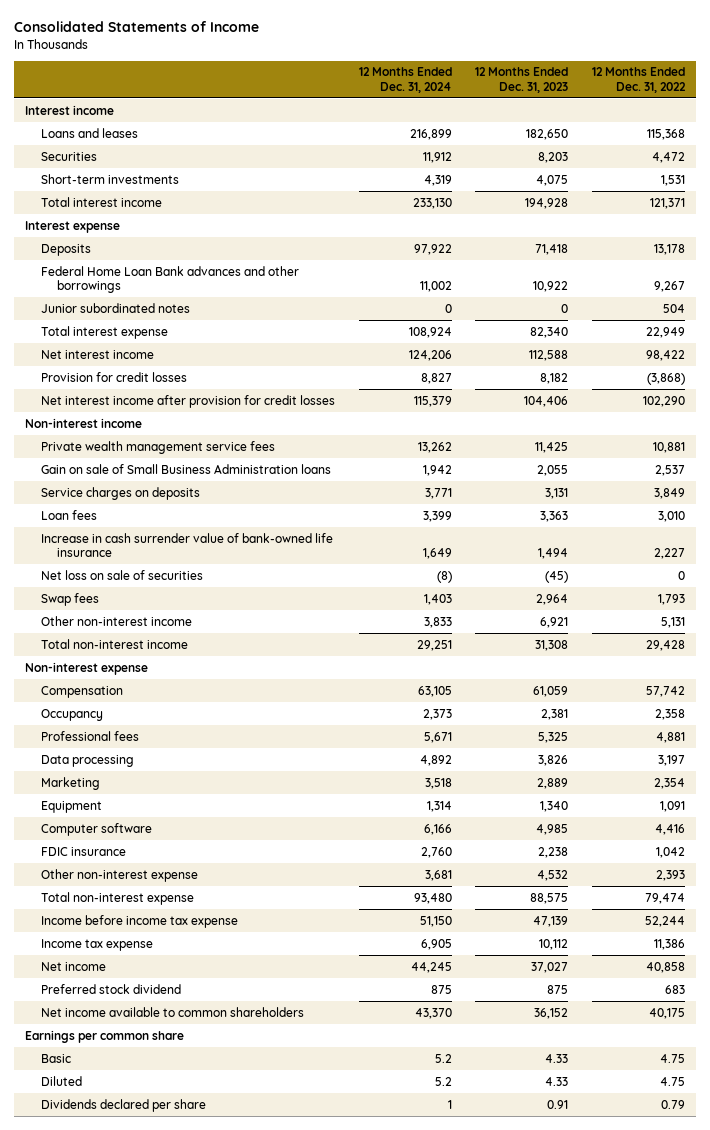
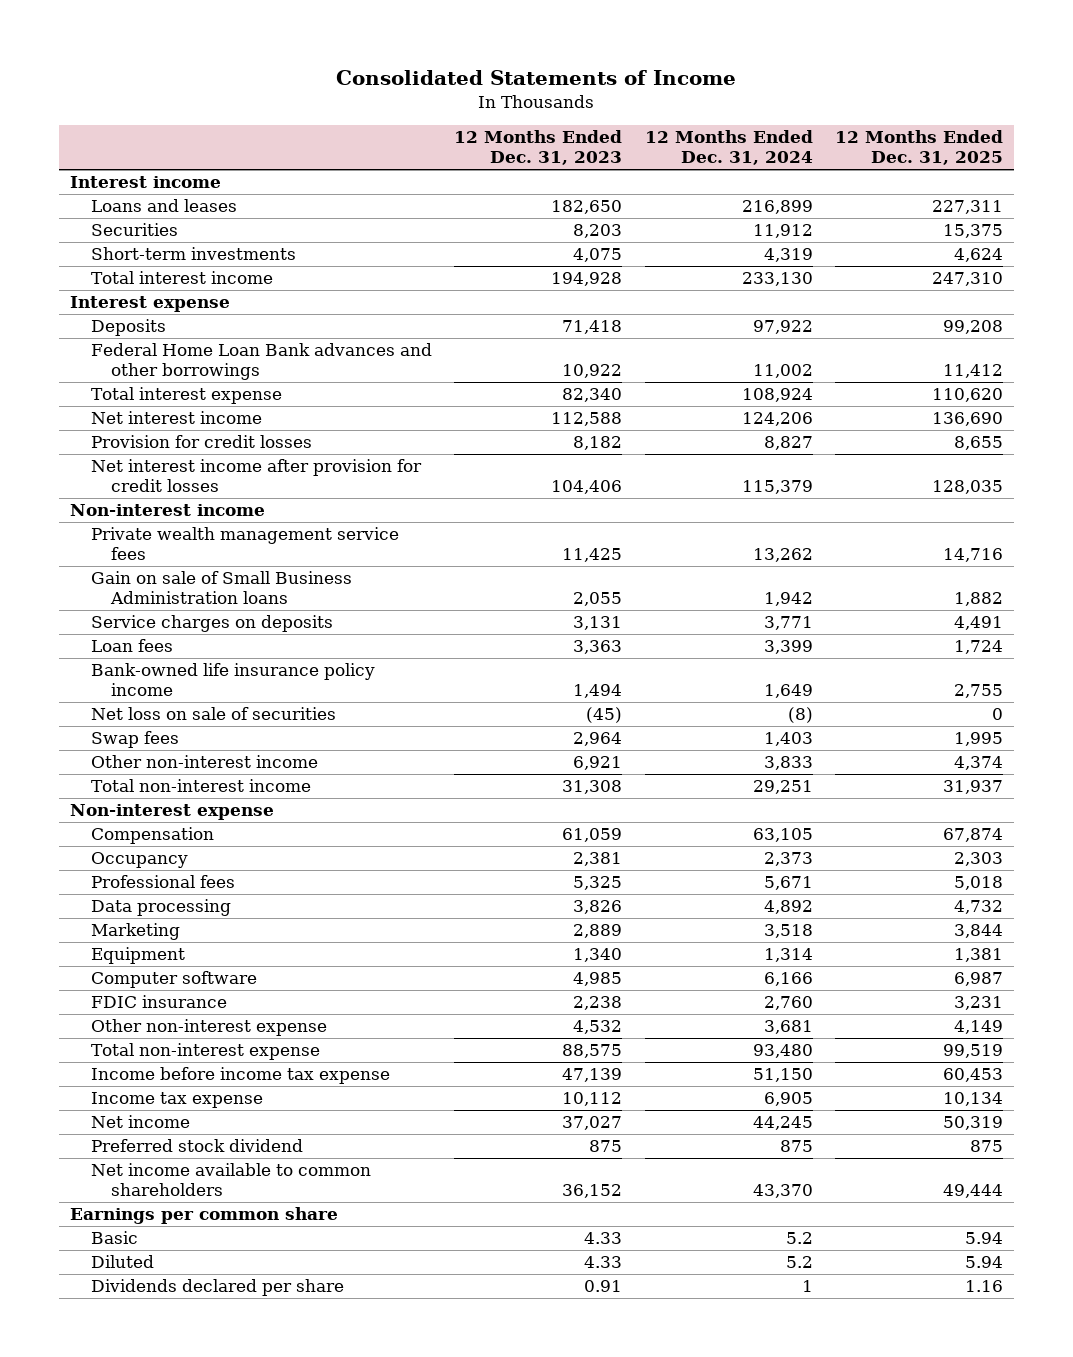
[591,67,686,93] 12 Months Ended Dec. 31, 2022 -> none
none -> [834,130,1003,166] 12 Months Ended Dec. 31, 2025
[41,302,191,313] Junior subordinated notes -> none
[41,532,334,557] Increase in cash surrender value of bank-owned life insurance -> [90,663,375,697] Bank-owned life insurance policy income

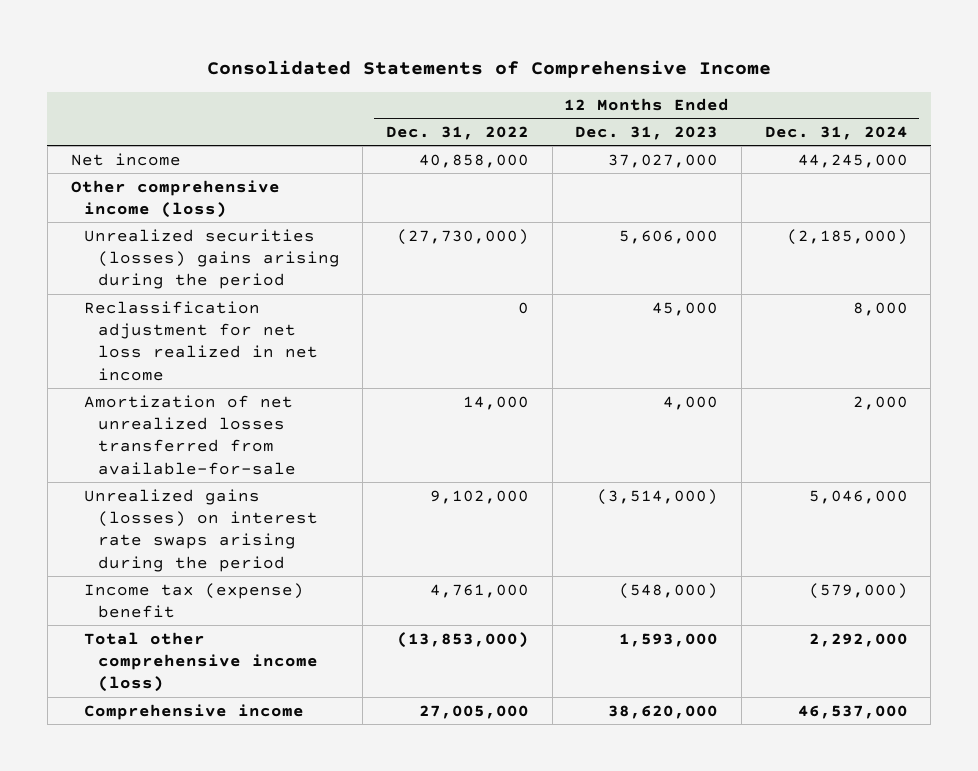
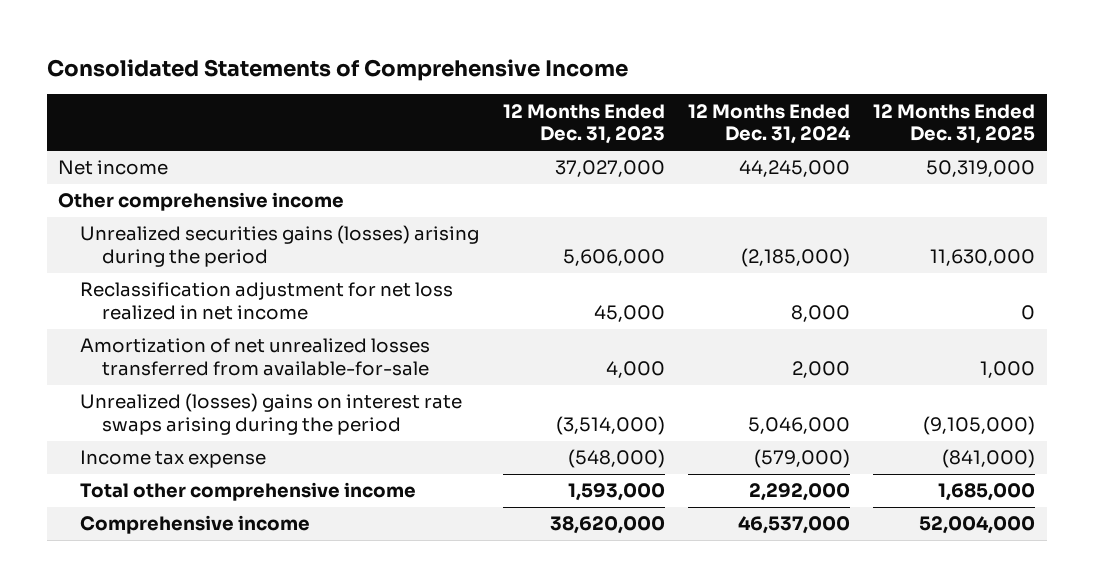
[385,125,529,140] Dec. 31, 2022 -> none
none -> [873,103,1036,145] 12 Months Ended Dec. 31, 2025
[70,179,280,218] Other comprehensive income (loss) -> [58,192,345,212] Other comprehensive income
[84,228,340,290] Unrealized securities (losses) gains arising during the period -> [80,225,480,268] Unrealized securities gains (losses) arising during the period
[84,488,318,572] Unrealized gains (losses) on interest rate swaps arising during the period -> [80,393,463,436] Unrealized (losses) gains on interest rate swaps arising during the period
[84,582,305,618] Income tax (expense) benefit -> [80,450,267,469] Income tax expense
[84,631,318,693] Total other comprehensive income (loss) -> [80,482,417,502] Total other comprehensive income

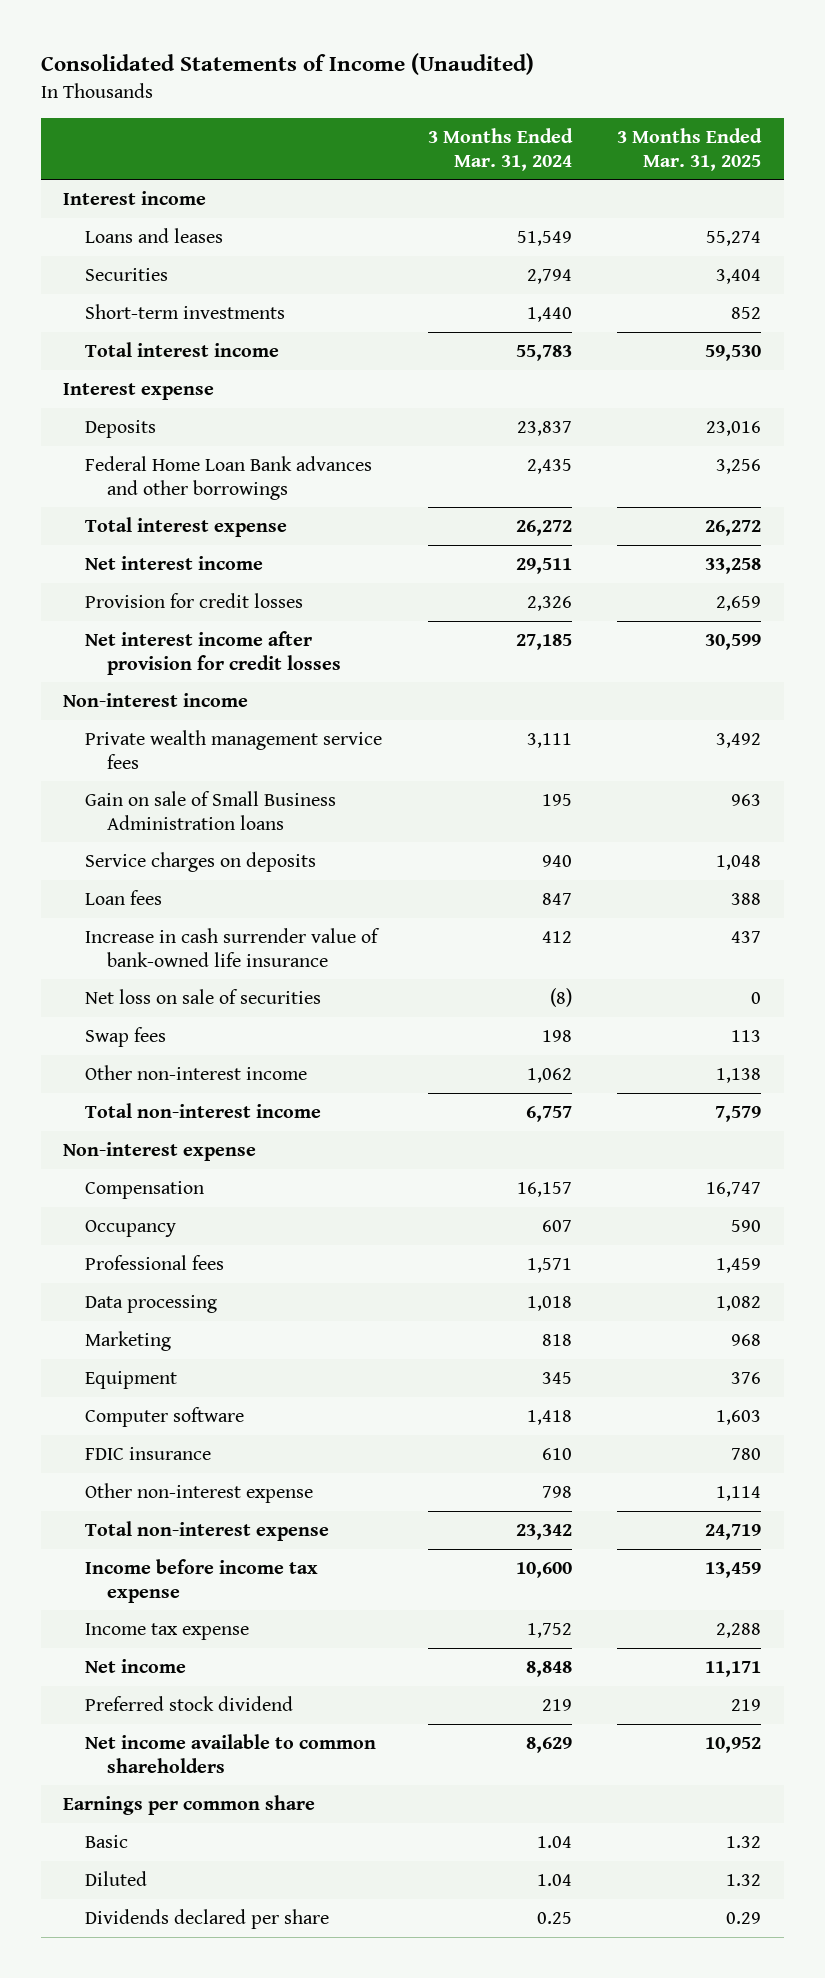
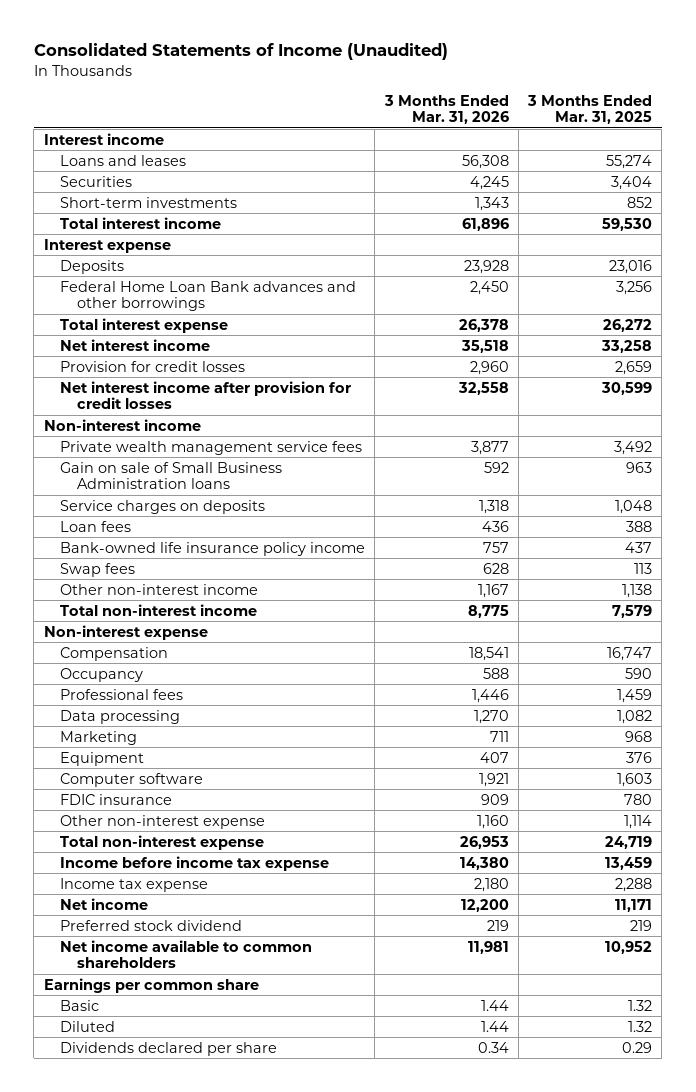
[427,127,573,171] 3 Months Ended Mar. 31, 2024 -> none
none -> [383,94,509,125] 3 Months Ended Mar. 31, 2026
[85,988,322,1004] Net loss on sale of securities -> none
[85,927,381,967] Increase in cash surrender value of bank-owned life insurance -> [60,541,366,556] Bank-owned life insurance policy income

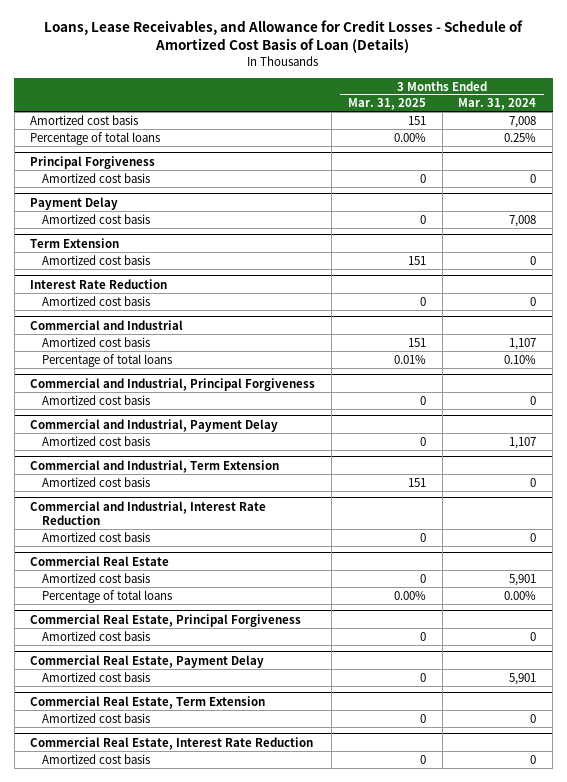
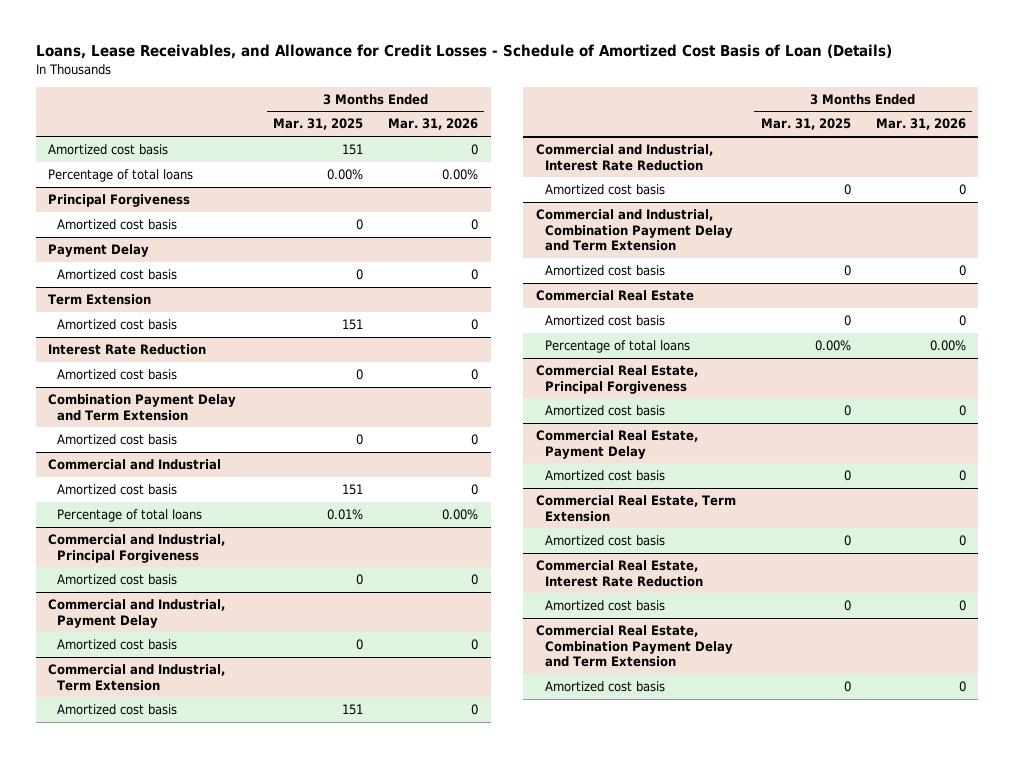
[458,98,537,111] Mar. 31, 2024 -> none
none -> [388,118,479,131] Mar. 31, 2026
none -> [48,394,237,421] Combination Payment Delay and Term Extension
none -> [57,434,178,446] Amortized cost basis
none -> [535,209,733,252] Commercial and Industrial, Combination Payment Delay and Term Extension
none -> [544,265,665,277] Amortized cost basis
none -> [535,625,733,668] Commercial Real Estate, Combination Payment Delay and Term Extension
none -> [544,681,665,693] Amortized cost basis

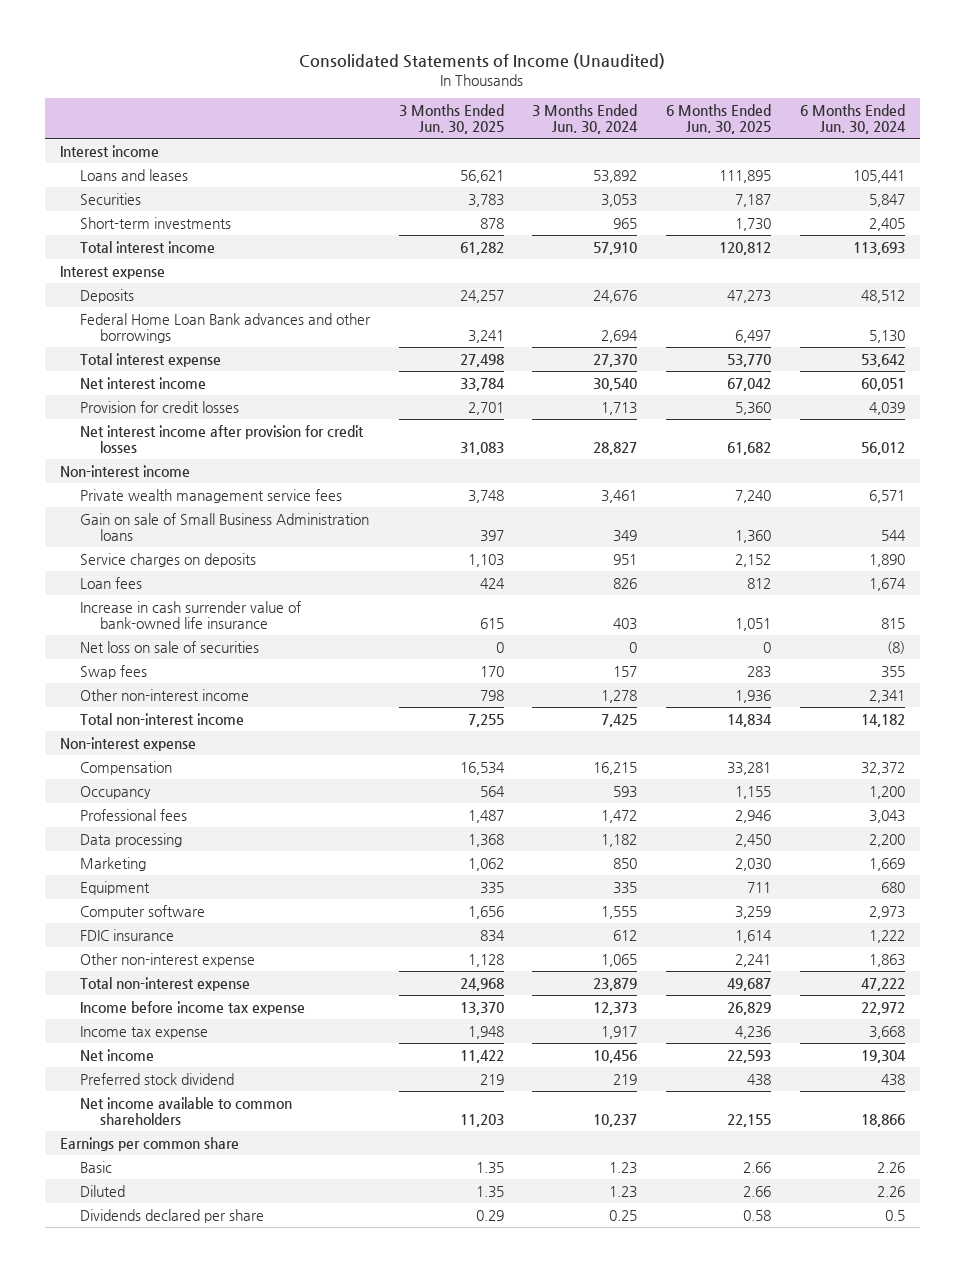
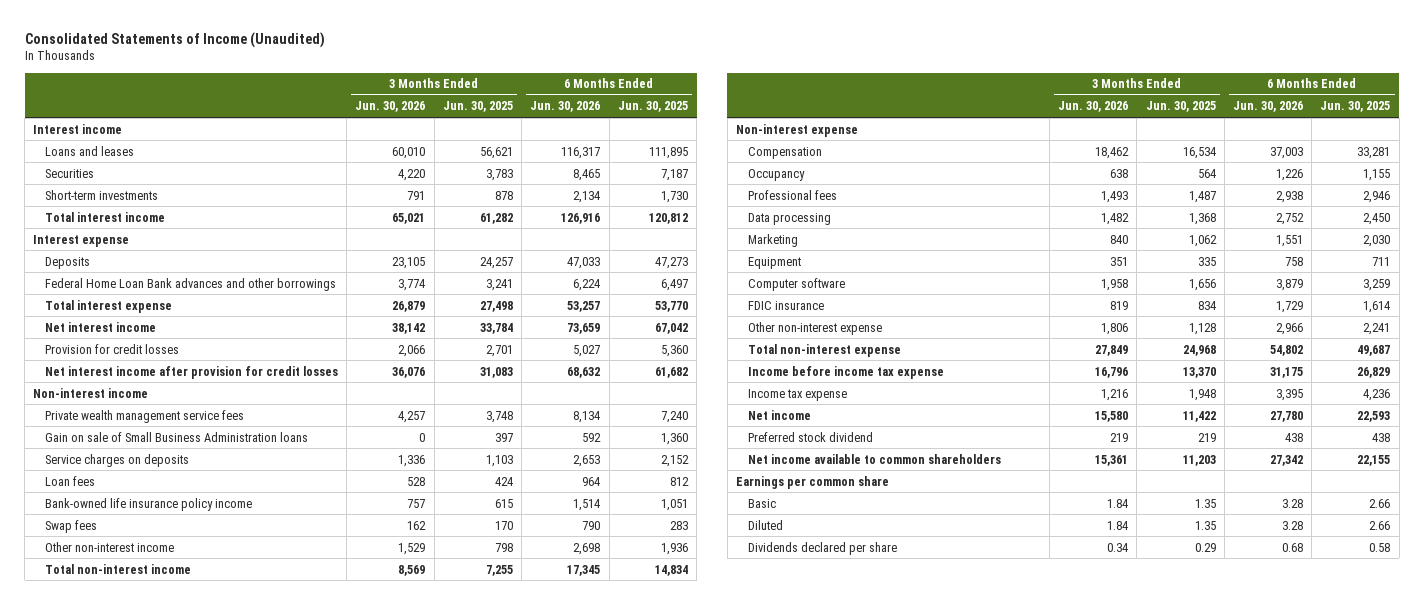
[532,104,639,135] 3 Months Ended Jun. 30, 2024 -> none
[800,104,907,135] 6 Months Ended Jun. 30, 2024 -> none
none -> [355,101,426,113] Jun. 30, 2026
none -> [530,101,601,113] Jun. 30, 2026
[79,640,259,653] Net loss on sale of securities -> none
[79,600,301,629] Increase in cash surrender value of bank-owned life insurance -> [44,497,252,511] Bank-owned life insurance policy income

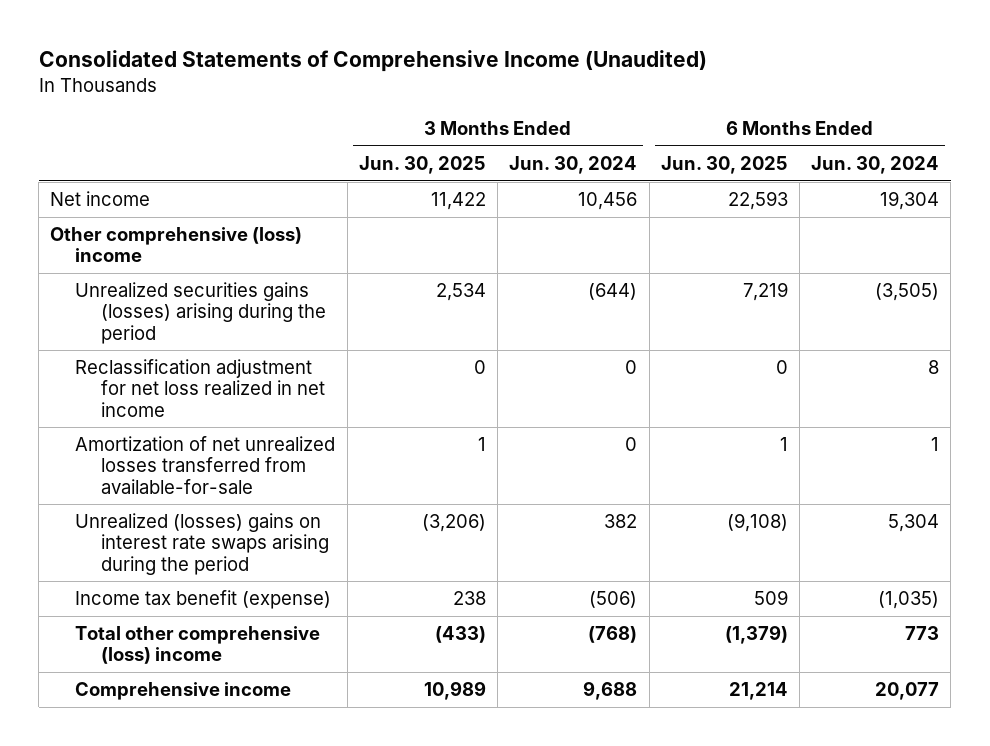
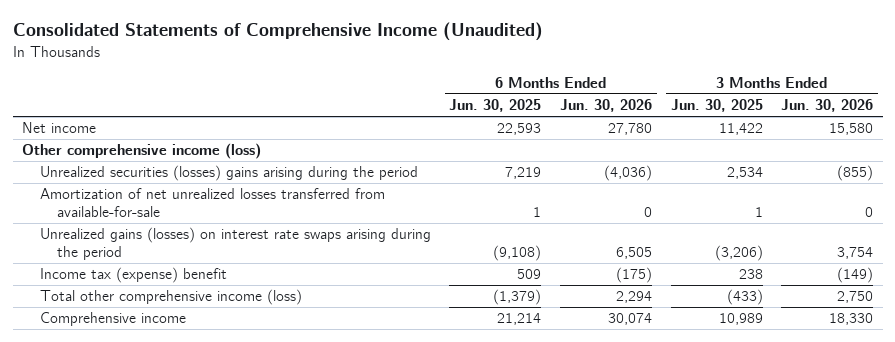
[509,155,638,174] Jun. 30, 2024 -> none
[811,155,940,174] Jun. 30, 2024 -> none
none -> [559,99,652,113] Jun. 30, 2026
none -> [781,99,874,113] Jun. 30, 2026
[75,359,325,417] Reclassification adjustment for net loss realized in net income -> none
[50,227,303,263] Other comprehensive (loss) income -> [22,143,262,160] Other comprehensive income (loss)
[75,282,326,344] Unrealized securities gains (losses) arising during the period -> [39,165,418,182] Unrealized securities (losses) gains arising during the period
[75,513,329,575] Unrealized (losses) gains on interest rate swaps arising during the period -> [39,227,431,260] Unrealized gains (losses) on interest rate swaps arising during the period
[75,590,332,610] Income tax benefit (expense) -> [39,267,227,284] Income tax (expense) benefit
[75,626,321,665] Total other comprehensive (loss) income -> [39,289,302,306] Total other comprehensive income (loss)

